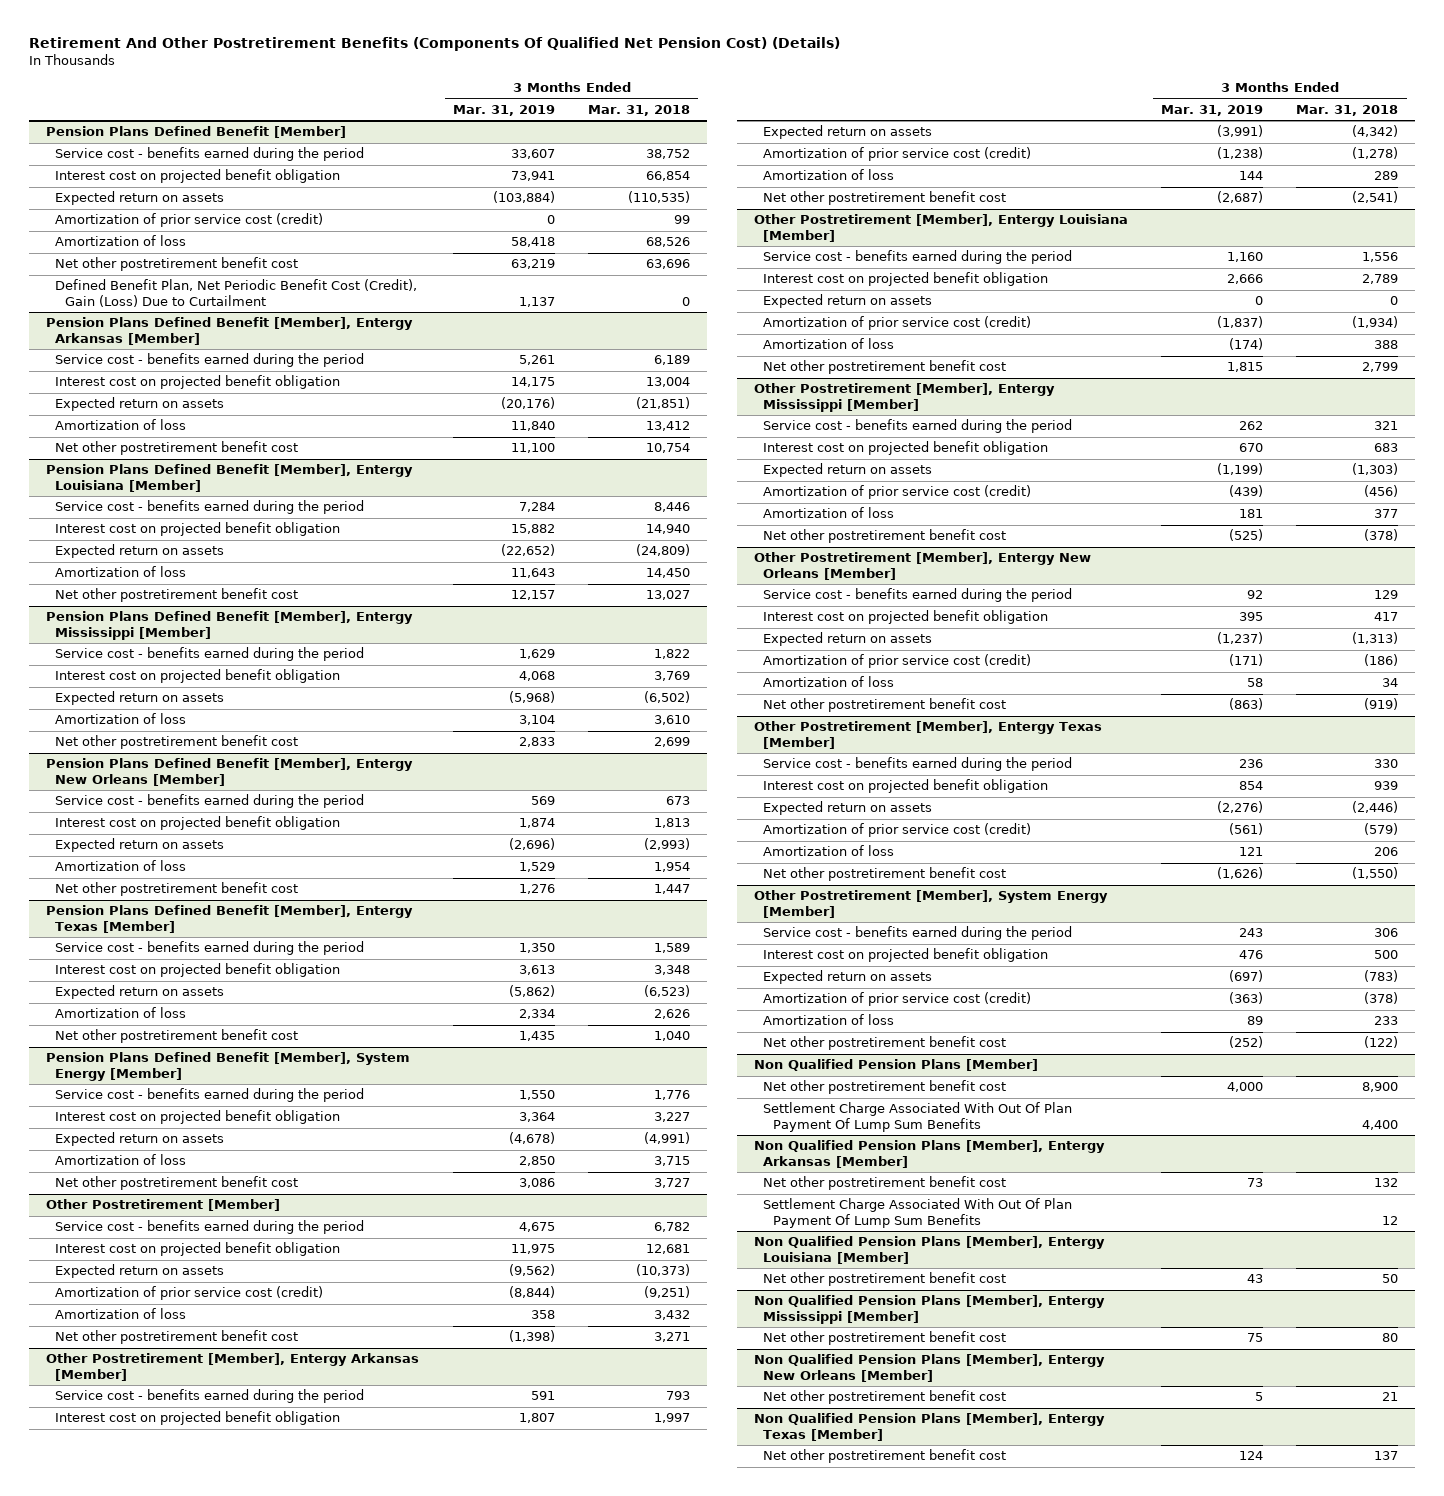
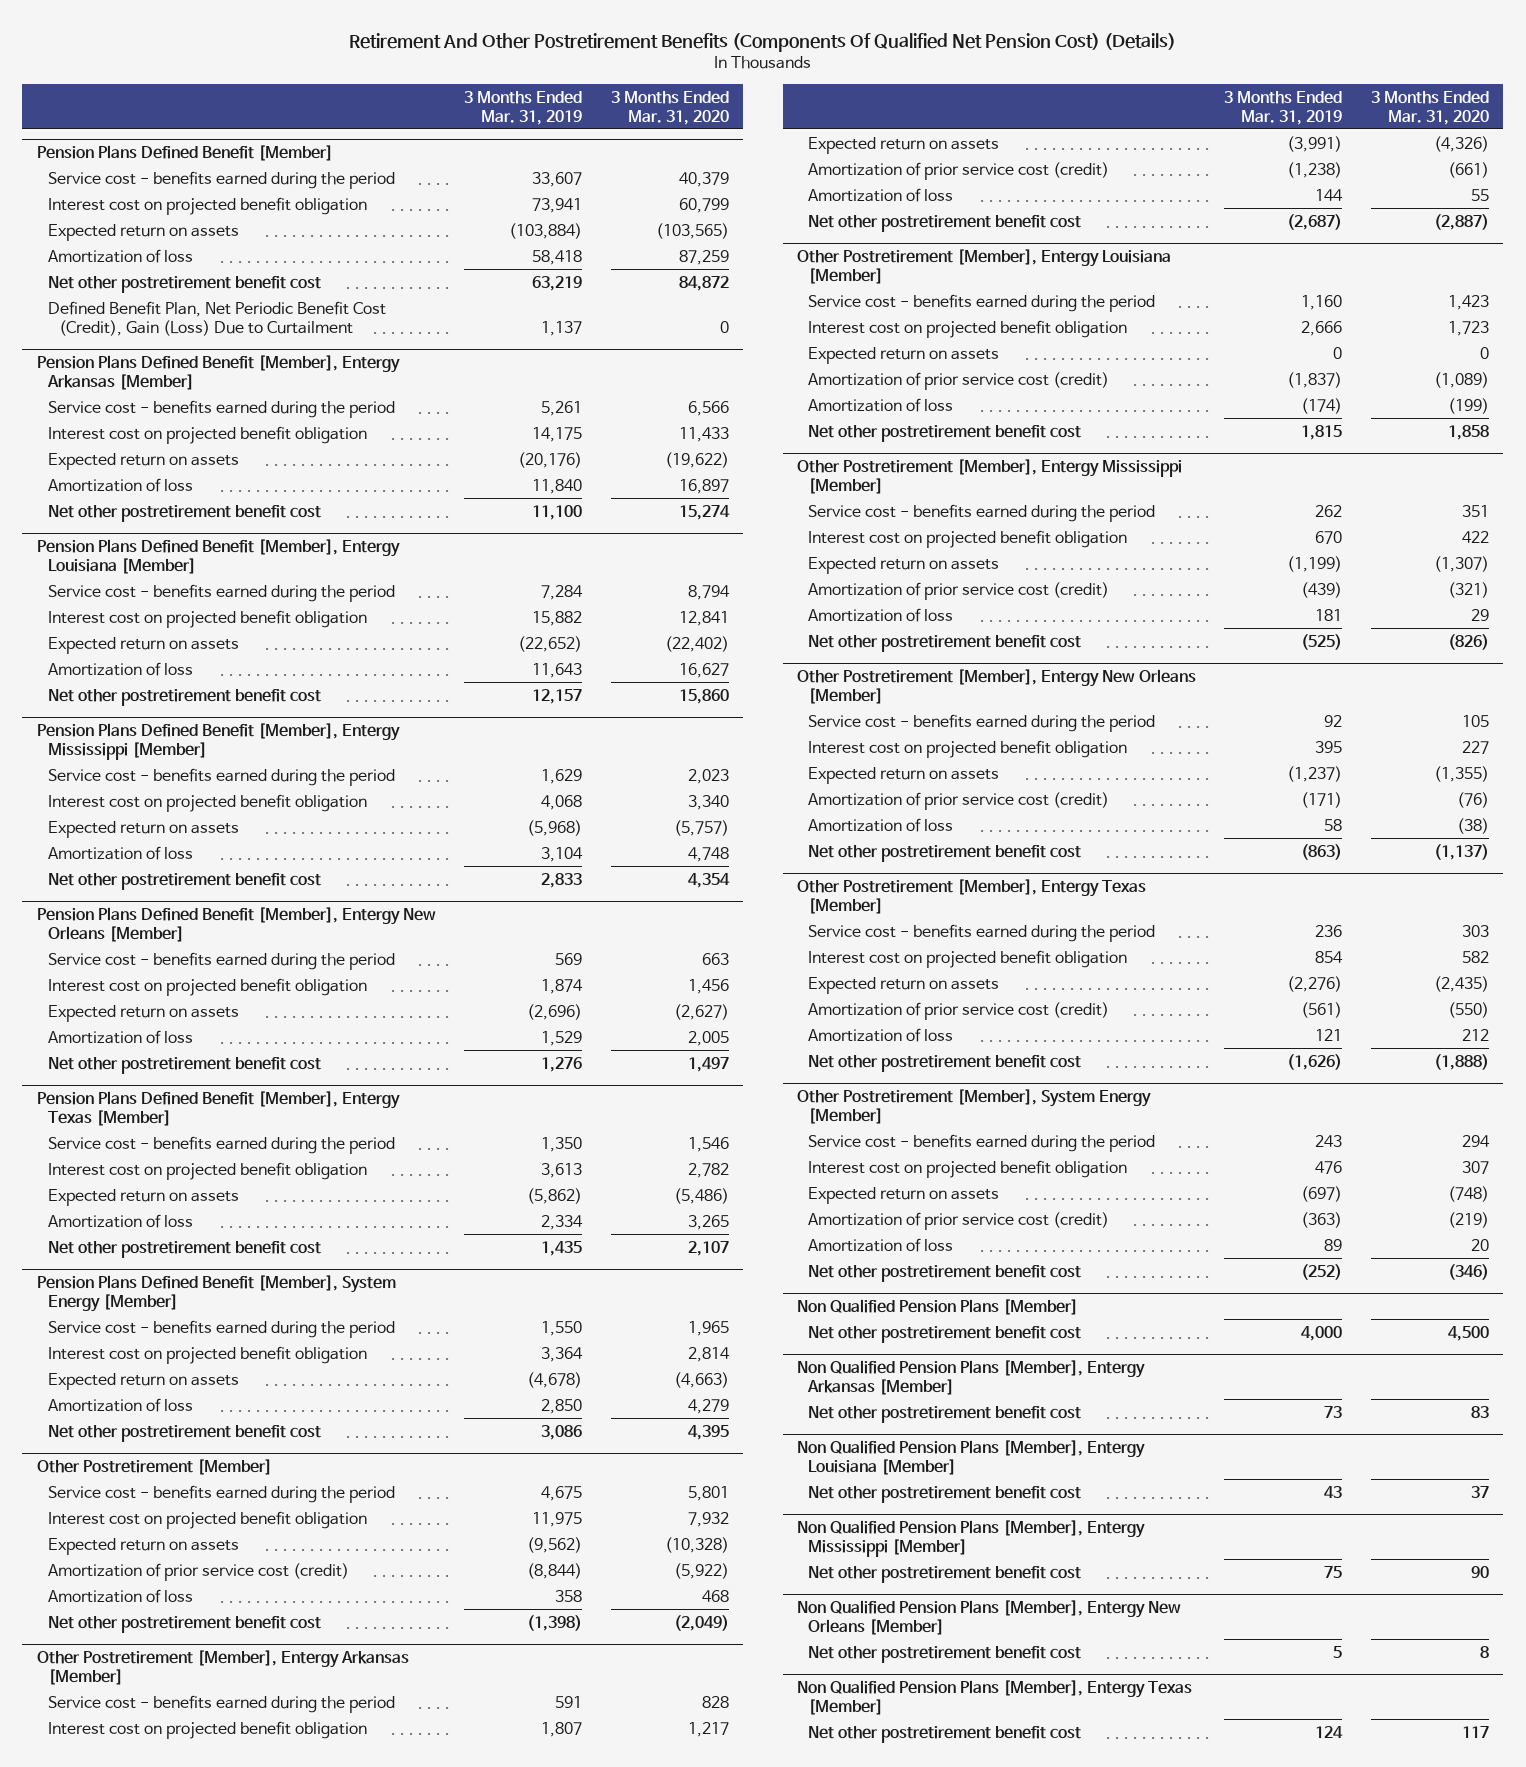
[588,104,691,116] Mar. 31, 2018 -> none
none -> [610,90,729,125] 3 Months Ended Mar. 31, 2020
[55,213,324,228] Amortization of prior service cost (credit) -> none
[763,1102,1073,1132] Settlement Charge Associated With Out Of Plan Payment Of Lump Sum Benefits -> none
[763,1198,1073,1228] Settlement Charge Associated With Out Of Plan Payment Of Lump Sum Benefits -> none

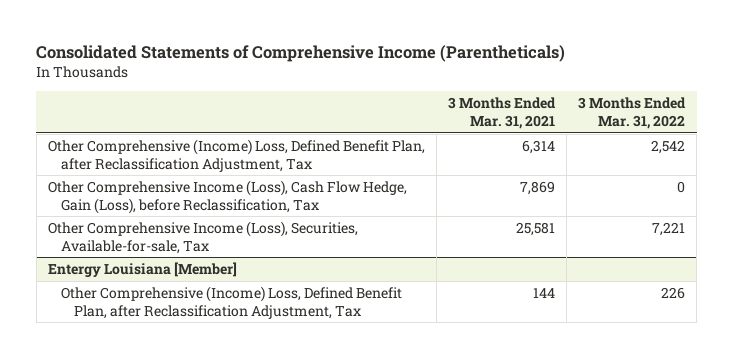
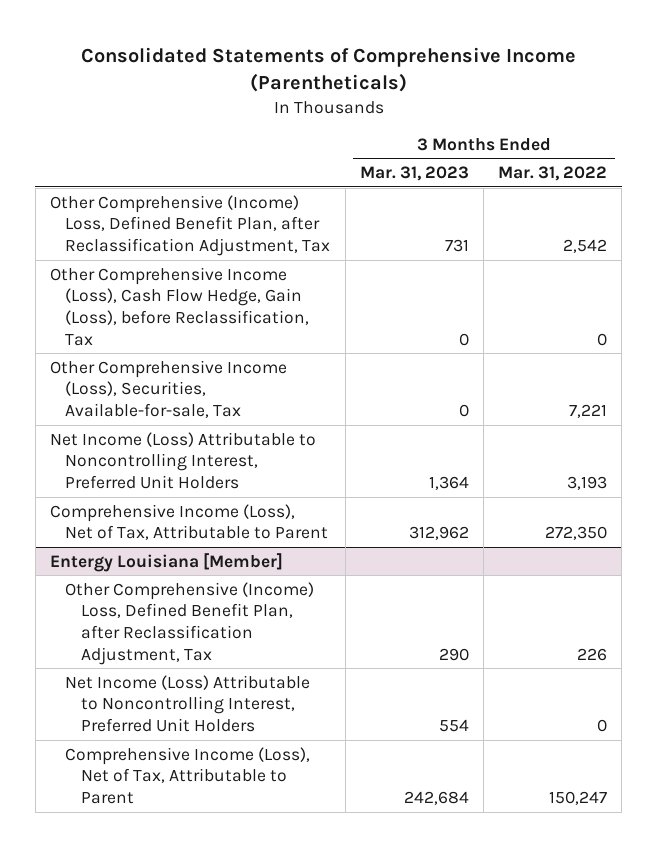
[447,97,556,130] 3 Months Ended Mar. 31, 2021 -> none
none -> [359,165,469,181] Mar. 31, 2023
none -> [49,431,316,490] Net Income (Loss) Attributable to Noncontrolling Interest, Preferred Unit Holders
none -> [49,503,329,541] Comprehensive Income (Loss), Net of Tax, Attributable to Parent
none -> [65,674,311,733] Net Income (Loss) Attributable to Noncontrolling Interest, Preferred Unit Holders
none -> [65,746,311,805] Comprehensive Income (Loss), Net of Tax, Attributable to Parent

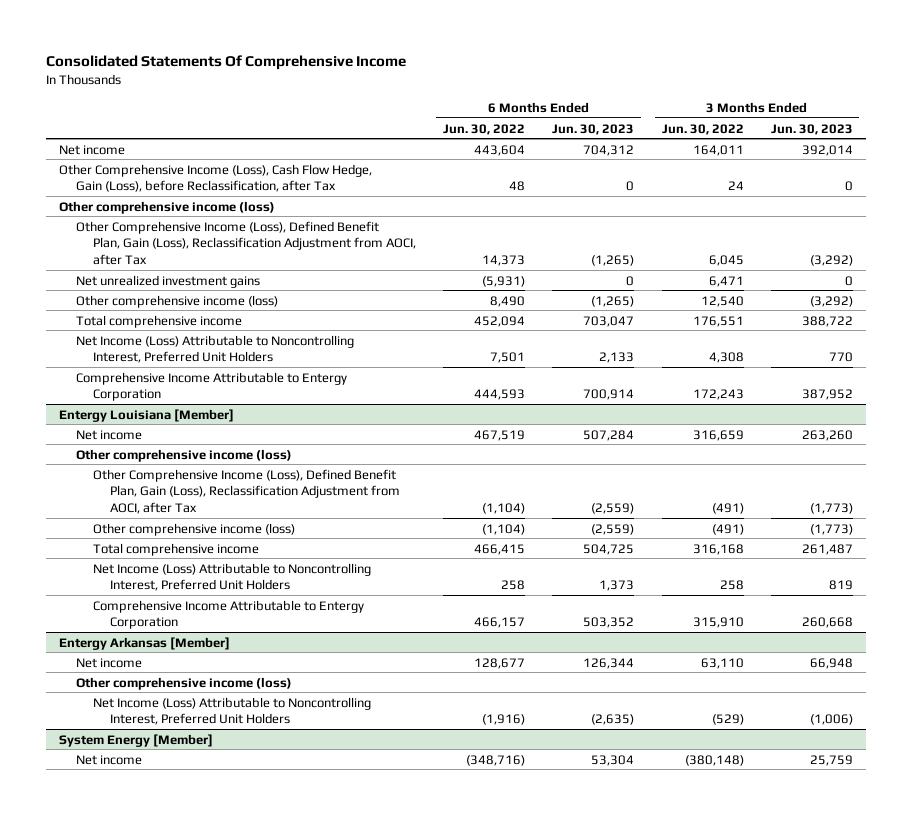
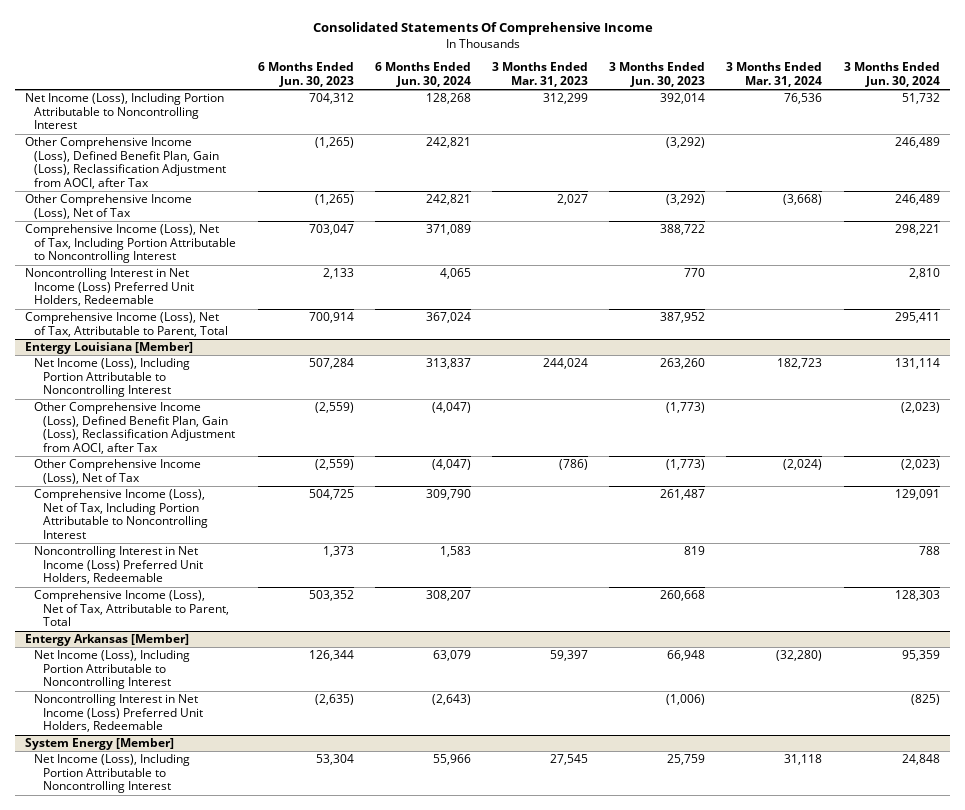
[443,123,526,135] Jun. 30, 2022 -> none
[661,123,744,135] Jun. 30, 2022 -> none
none -> [374,62,471,87] 6 Months Ended Jun. 30, 2024
none -> [492,62,589,87] 3 Months Ended Mar. 31, 2023
none -> [726,62,823,87] 3 Months Ended Mar. 31, 2024
none -> [843,62,940,87] 3 Months Ended Jun. 30, 2024
[59,163,373,193] Other Comprehensive Income (Loss), Cash Flow Hedge, Gain (Loss), before Reclassification, after Tax -> none
[59,200,276,214] Other comprehensive income (loss) -> none
[59,144,126,155] Net income -> [25,93,225,130] Net Income (Loss), Including Portion Attributable to Noncontrolling Interest
[76,274,261,288] Net unrealized investment gains -> none
[76,294,279,308] Other comprehensive income (loss) -> [25,194,193,219] Other Comprehensive Income (Loss), Net of Tax
[76,314,243,328] Total comprehensive income -> [25,224,237,264] Comprehensive Income (Loss), Net of Tax, Including Portion Attributable to Noncontrolling Interest
[76,334,355,364] Net Income (Loss) Attributable to Noncontrolling Interest, Preferred Unit Holders -> [25,268,195,307] Noncontrolling Interest in Net Income (Loss) Preferred Unit Holders, Redeemable
[76,371,348,402] Comprehensive Income Attributable to Entergy Corporation -> [25,312,229,337] Comprehensive Income (Loss), Net of Tax, Attributable to Parent, Total
[76,448,293,462] Other comprehensive income (loss) -> none
[76,429,143,440] Net income -> [34,358,191,398] Net Income (Loss), Including Portion Attributable to Noncontrolling Interest
[93,522,296,536] Other comprehensive income (loss) -> [34,459,202,484] Other Comprehensive Income (Loss), Net of Tax
[93,542,260,556] Total comprehensive income -> [34,489,209,540] Comprehensive Income (Loss), Net of Tax, Including Portion Attributable to Noncontrolling Interest
[93,562,372,592] Net Income (Loss) Attributable to Noncontrolling Interest, Preferred Unit Holders -> [34,546,204,585] Noncontrolling Interest in Net Income (Loss) Preferred Unit Holders, Redeemable
[93,599,365,630] Comprehensive Income Attributable to Entergy Corporation -> [34,590,230,627] Comprehensive Income (Loss), Net of Tax, Attributable to Parent, Total
[76,676,293,690] Other comprehensive income (loss) -> none
[76,657,143,668] Net income -> [34,650,191,690] Net Income (Loss), Including Portion Attributable to Noncontrolling Interest
[93,696,372,726] Net Income (Loss) Attributable to Noncontrolling Interest, Preferred Unit Holders -> [34,694,204,733] Noncontrolling Interest in Net Income (Loss) Preferred Unit Holders, Redeemable
[76,754,143,765] Net income -> [34,754,191,794] Net Income (Loss), Including Portion Attributable to Noncontrolling Interest

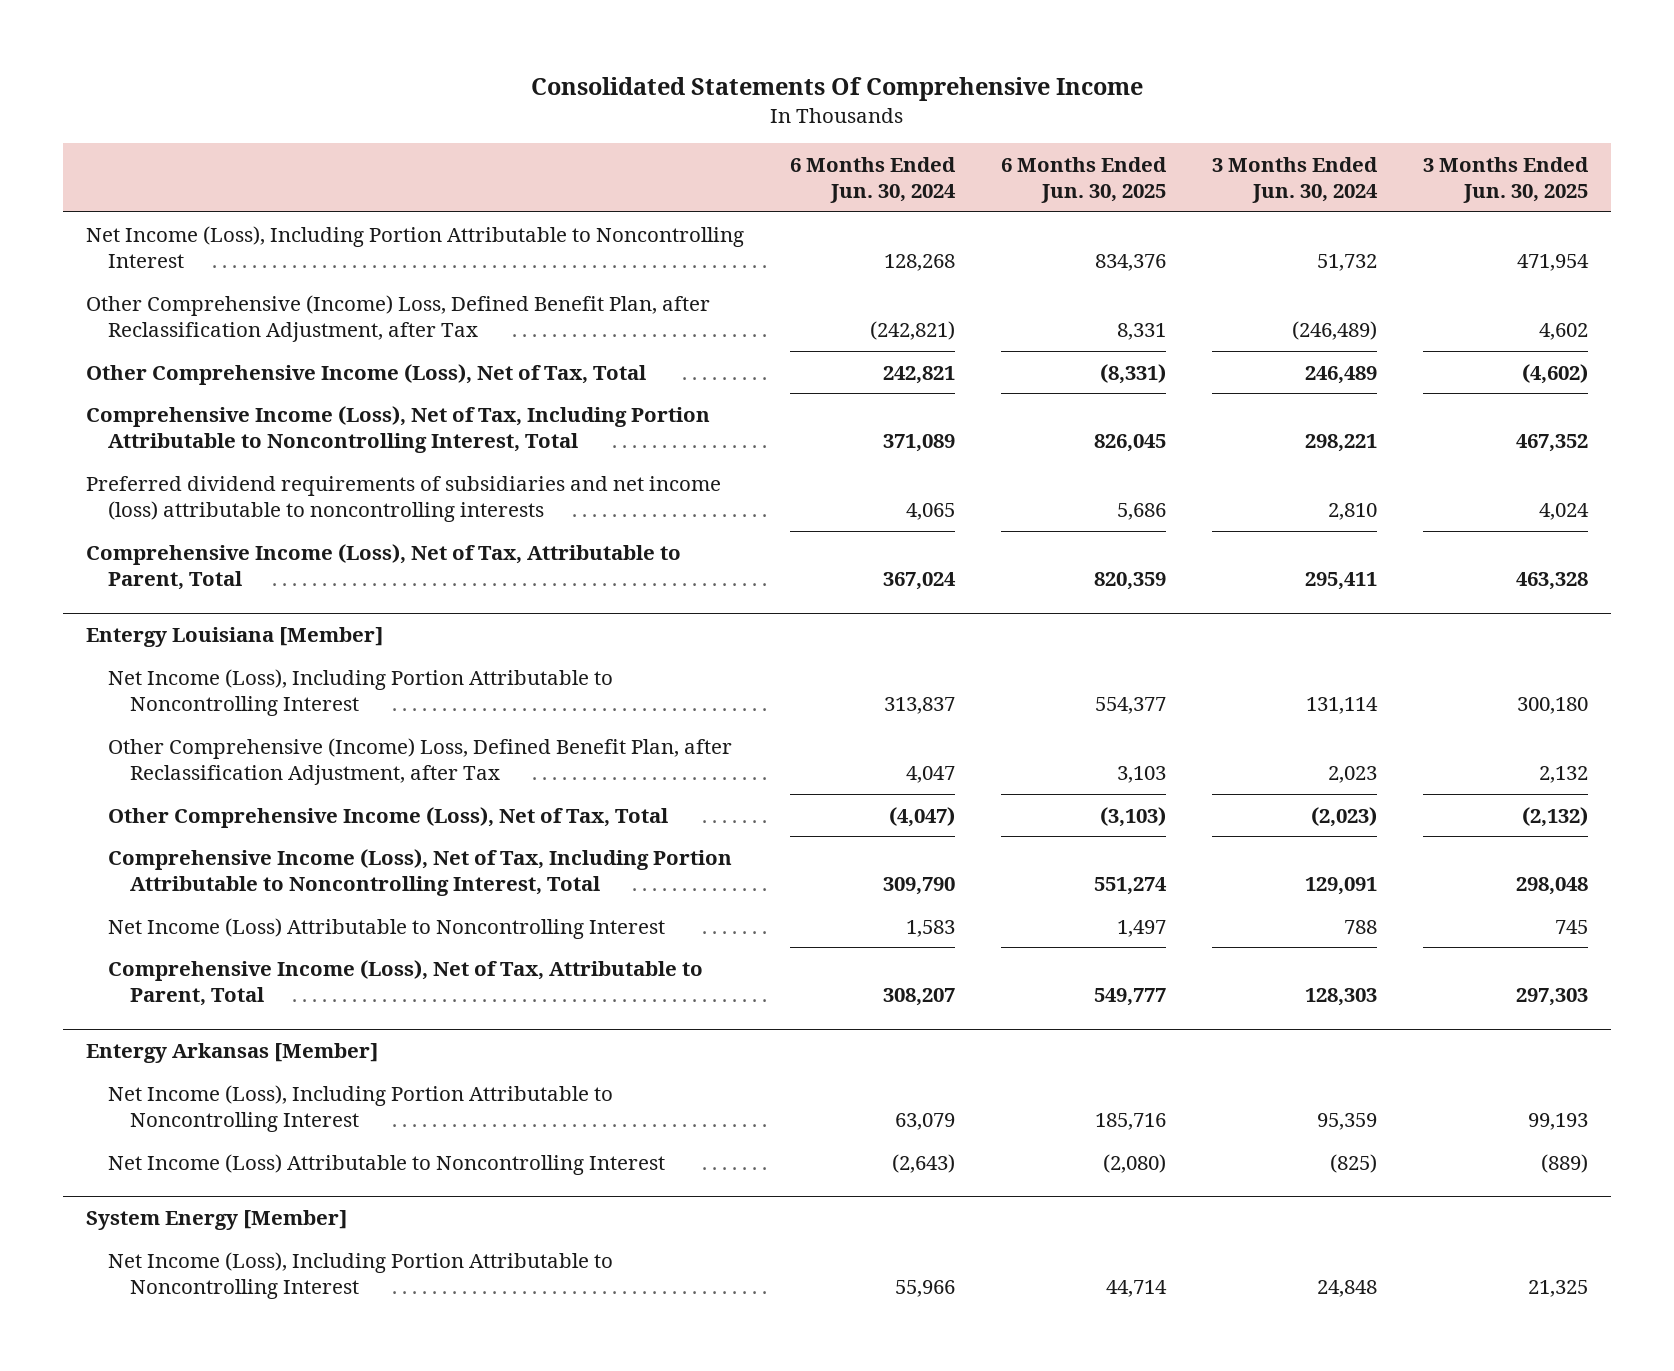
[257,62,354,87] 6 Months Ended Jun. 30, 2023 -> none
[492,62,589,87] 3 Months Ended Mar. 31, 2023 -> none
[609,62,706,87] 3 Months Ended Jun. 30, 2023 -> none
[726,62,823,87] 3 Months Ended Mar. 31, 2024 -> none
none -> [1001,156,1168,203] 6 Months Ended Jun. 30, 2025
none -> [1422,156,1589,203] 3 Months Ended Jun. 30, 2025
[25,137,227,190] Other Comprehensive Income (Loss), Defined Benefit Plan, Gain (Loss), Reclassification Adjustment from AOCI, after Tax -> [86,294,711,342] Other Comprehensive (Income) Loss, Defined Benefit Plan, after Reclassification Adjustment, after Tax
[425,137,471,149] 242,821 -> [870,320,956,340] (242,821)
[894,137,940,149] 246,489 -> [1292,320,1378,340] (246,489)
[25,194,193,219] Other Comprehensive Income (Loss), Net of Tax -> [86,363,647,385] Other Comprehensive Income (Loss), Net of Tax, Total
[25,224,237,264] Comprehensive Income (Loss), Net of Tax, Including Portion Attributable to Noncontrolling Interest -> [86,405,711,453] Comprehensive Income (Loss), Net of Tax, Including Portion Attributable to Noncontrolling Interest, Total
[25,268,195,307] Noncontrolling Interest in Net Income (Loss) Preferred Unit Holders, Redeemable -> [86,475,722,522] Preferred dividend requirements of subsidiaries and net income (loss) attributable to noncontrolling interests
[34,402,236,455] Other Comprehensive Income (Loss), Defined Benefit Plan, Gain (Loss), Reclassification Adjustment from AOCI, after Tax -> [108,737,733,785] Other Comprehensive (Income) Loss, Defined Benefit Plan, after Reclassification Adjustment, after Tax
[431,402,471,414] (4,047) -> [906,765,956,783] 4,047
[900,402,940,414] (2,023) -> [1328,765,1378,783] 2,023
[34,459,202,484] Other Comprehensive Income (Loss), Net of Tax -> [108,806,669,828] Other Comprehensive Income (Loss), Net of Tax, Total
[34,489,209,540] Comprehensive Income (Loss), Net of Tax, Including Portion Attributable to Noncontrolling Interest -> [108,848,733,896] Comprehensive Income (Loss), Net of Tax, Including Portion Attributable to Noncontrolling Interest, Total
[34,546,204,585] Noncontrolling Interest in Net Income (Loss) Preferred Unit Holders, Redeemable -> [108,917,666,939] Net Income (Loss) Attributable to Noncontrolling Interest
[34,694,204,733] Noncontrolling Interest in Net Income (Loss) Preferred Unit Holders, Redeemable -> [108,1153,666,1175] Net Income (Loss) Attributable to Noncontrolling Interest

